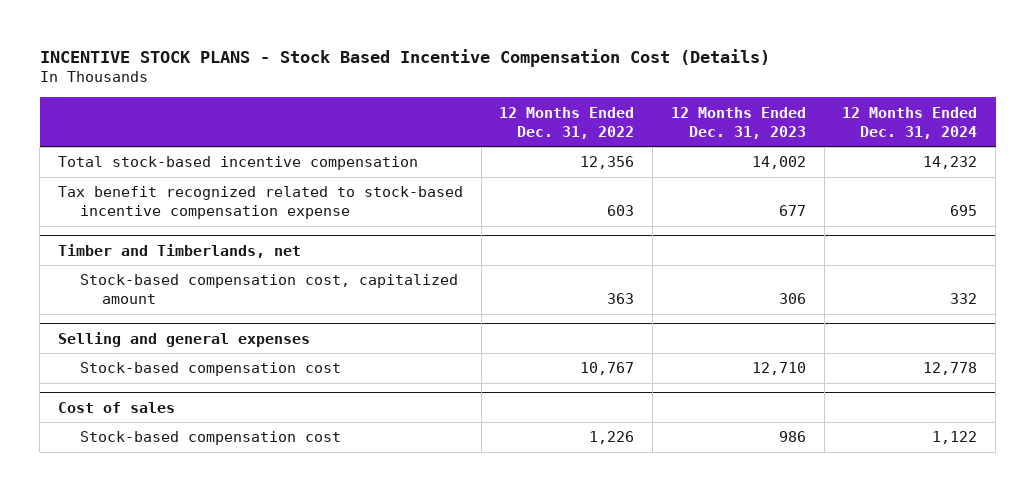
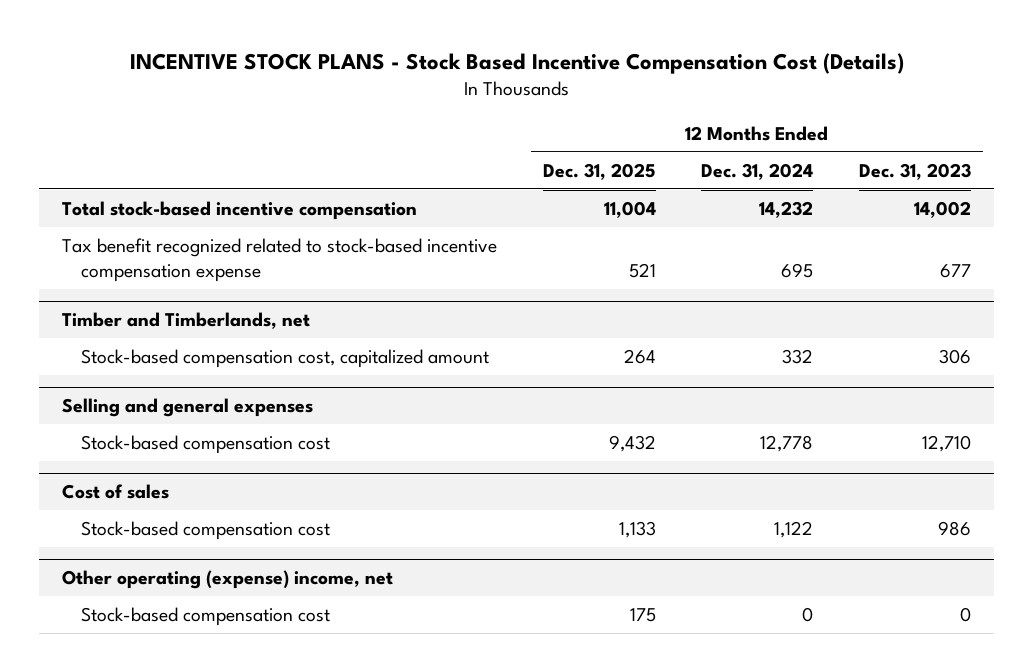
[499,106,635,139] 12 Months Ended Dec. 31, 2022 -> none
none -> [542,162,656,180] Dec. 31, 2025
none -> [62,570,394,590] Other operating (expense) income, net
none -> [80,606,330,626] Stock-based compensation cost

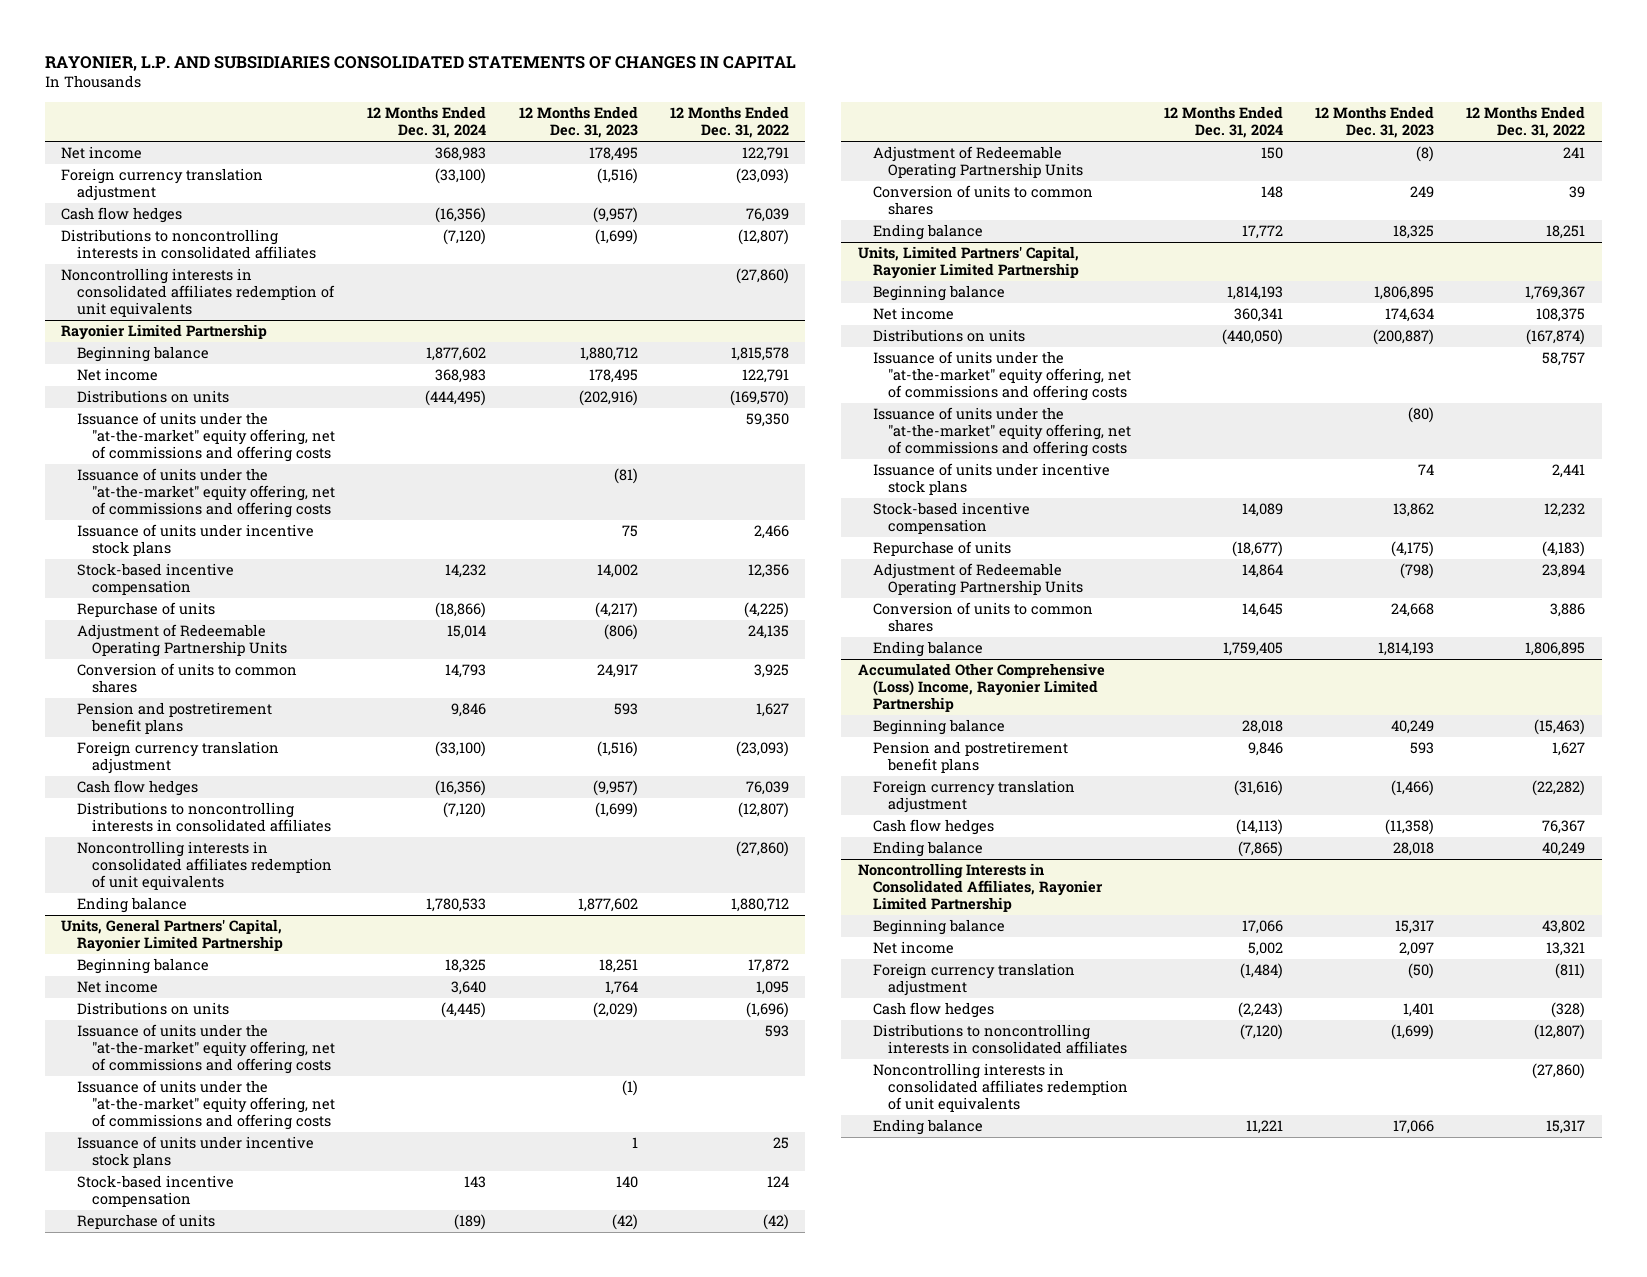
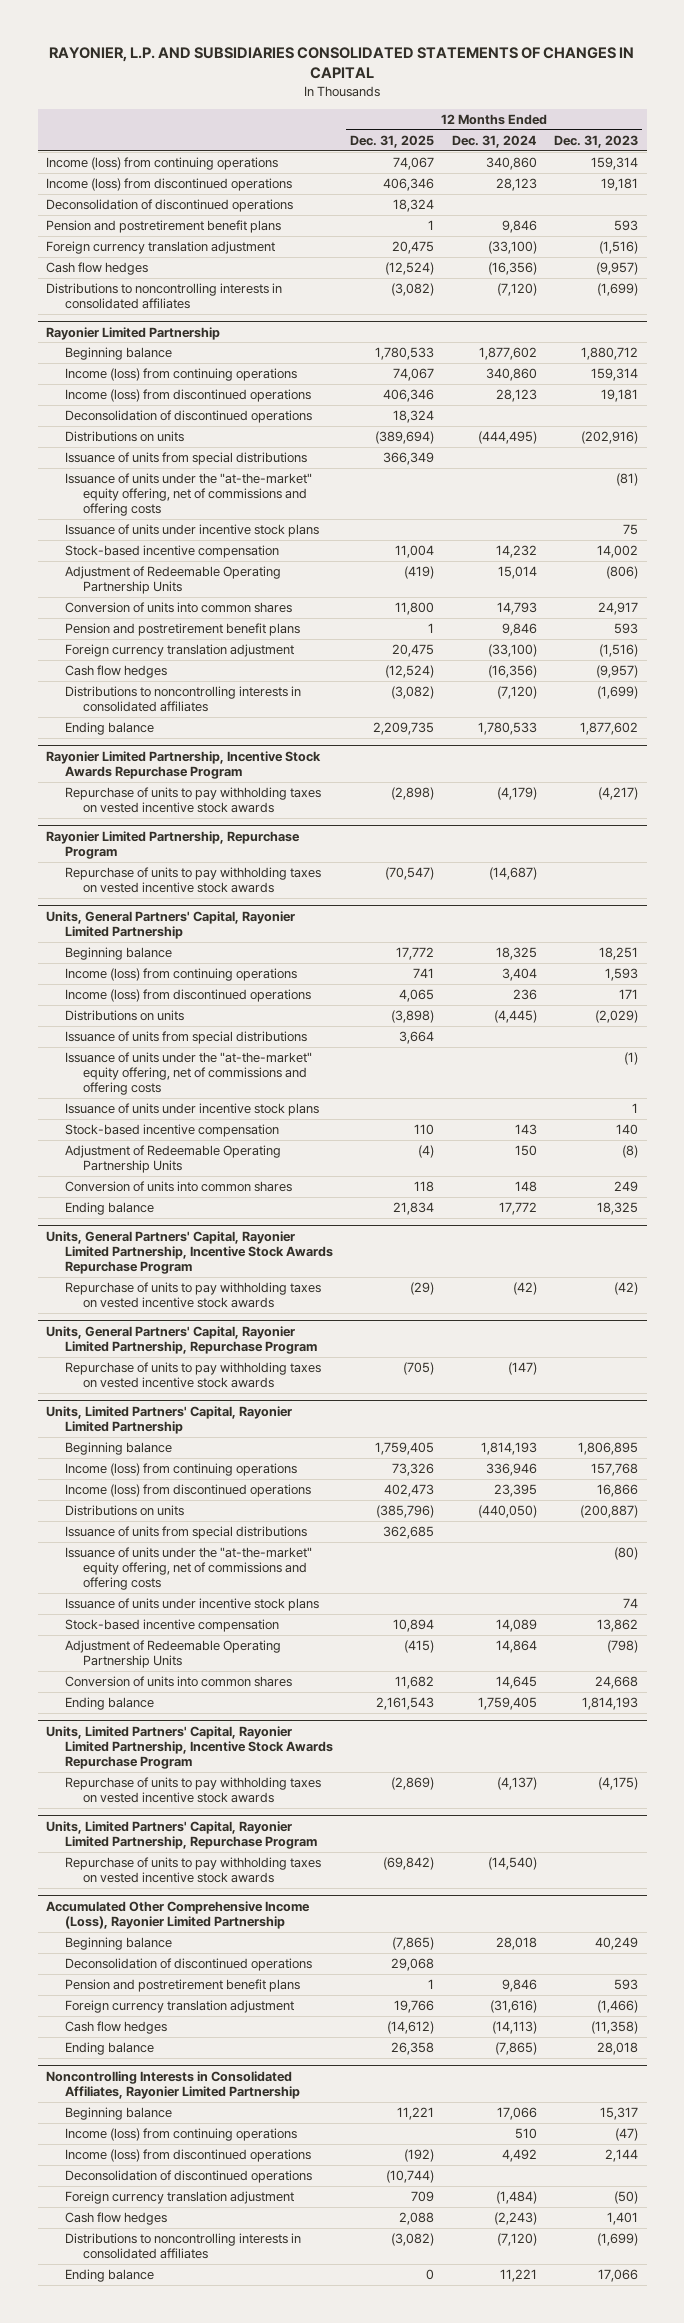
[669,106,789,139] 12 Months Ended Dec. 31, 2022 -> none
none -> [350,135,435,149] Dec. 31, 2025
[61,146,143,160] Net income -> none
none -> [46,157,279,171] Income (loss) from continuing operations
none -> [46,178,293,192] Income (loss) from discontinued operations
none -> [46,199,294,213] Deconsolidation of discontinued operations
none -> [46,220,282,234] Pension and postretirement benefit plans
[61,268,335,318] Noncontrolling interests in consolidated affiliates redemption of unit equivalents -> none
[76,368,158,382] Net income -> none
none -> [64,368,297,382] Income (loss) from continuing operations
none -> [64,389,311,403] Income (loss) from discontinued operations
none -> [64,410,312,424] Deconsolidation of discontinued operations
[76,412,335,463] Issuance of units under the "at-the-market" equity offering, net of commissions and offering costs -> none
none -> [64,452,307,466] Issuance of units from special distributions
[76,602,215,618] Repurchase of units -> none
[76,663,297,694] Conversion of units to common shares -> [64,602,292,614] Conversion of units into common shares
[76,841,332,891] Noncontrolling interests in consolidated affiliates redemption of unit equivalents -> none
none -> [46,750,322,779] Rayonier Limited Partnership, Incentive Stock Awards Repurchase Program
none -> [64,787,321,814] Repurchase of units to pay withholding taxes on vested incentive stock awards
none -> [46,830,301,859] Rayonier Limited Partnership, Repurchase Program
none -> [64,867,321,894] Repurchase of units to pay withholding taxes on vested incentive stock awards
[76,980,158,994] Net income -> none
none -> [64,968,297,982] Income (loss) from continuing operations
none -> [64,989,311,1003] Income (loss) from discontinued operations
[76,1024,335,1075] Issuance of units under the "at-the-market" equity offering, net of commissions and offering costs -> none
none -> [64,1031,307,1045] Issuance of units from special distributions
[76,1214,215,1230] Repurchase of units -> none
[873,185,1094,216] Conversion of units to common shares -> [64,1181,292,1193] Conversion of units into common shares
none -> [46,1230,333,1274] Units, General Partners' Capital, Rayonier Limited Partnership, Incentive Stock Awards Repurchase Program
none -> [64,1282,321,1309] Repurchase of units to pay withholding taxes on vested incentive stock awards
none -> [46,1325,317,1354] Units, General Partners' Capital, Rayonier Limited Partnership, Repurchase Program
none -> [64,1362,321,1389] Repurchase of units to pay withholding taxes on vested incentive stock awards
[873,307,955,321] Net income -> none
none -> [64,1463,297,1477] Income (loss) from continuing operations
none -> [64,1484,311,1498] Income (loss) from discontinued operations
[873,351,1132,402] Issuance of units under the "at-the-market" equity offering, net of commissions and offering costs -> none
none -> [64,1526,307,1540] Issuance of units from special distributions
[873,541,1012,557] Repurchase of units -> none
[873,602,1094,633] Conversion of units to common shares -> [64,1676,292,1688] Conversion of units into common shares
none -> [46,1725,333,1769] Units, Limited Partners' Capital, Rayonier Limited Partnership, Incentive Stock Awards Repurchase Program
none -> [64,1777,321,1804] Repurchase of units to pay withholding taxes on vested incentive stock awards
none -> [46,1820,317,1849] Units, Limited Partners' Capital, Rayonier Limited Partnership, Repurchase Program
none -> [64,1857,321,1884] Repurchase of units to pay withholding taxes on vested incentive stock awards
[857,663,1105,713] Accumulated Other Comprehensive (Loss) Income, Rayonier Limited Partnership -> [46,1900,311,1929] Accumulated Other Comprehensive Income (Loss), Rayonier Limited Partnership
none -> [64,1958,312,1972] Deconsolidation of discontinued operations
[873,941,955,955] Net income -> none
none -> [64,2128,297,2142] Income (loss) from continuing operations
none -> [64,2149,311,2163] Income (loss) from discontinued operations
none -> [64,2170,312,2184] Deconsolidation of discontinued operations
[873,1063,1129,1113] Noncontrolling interests in consolidated affiliates redemption of unit equivalents -> none

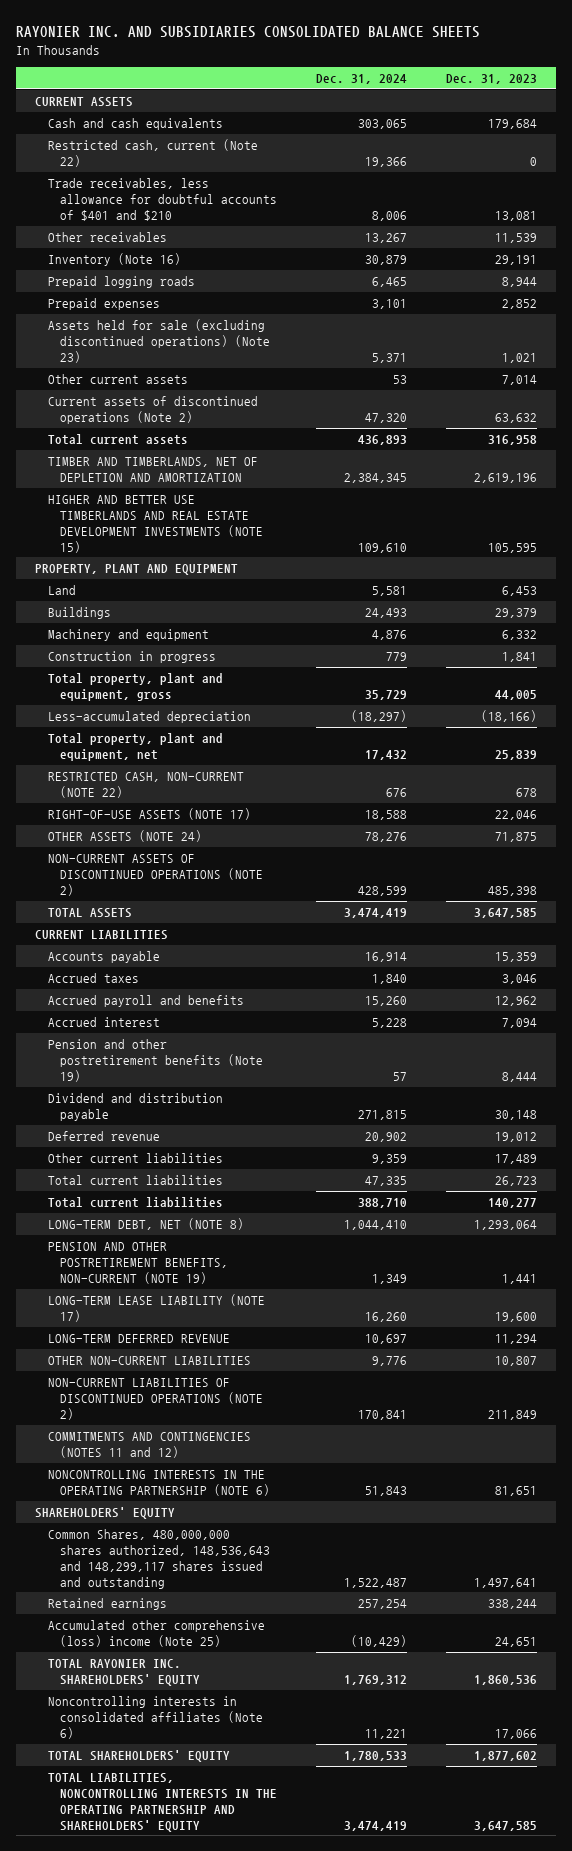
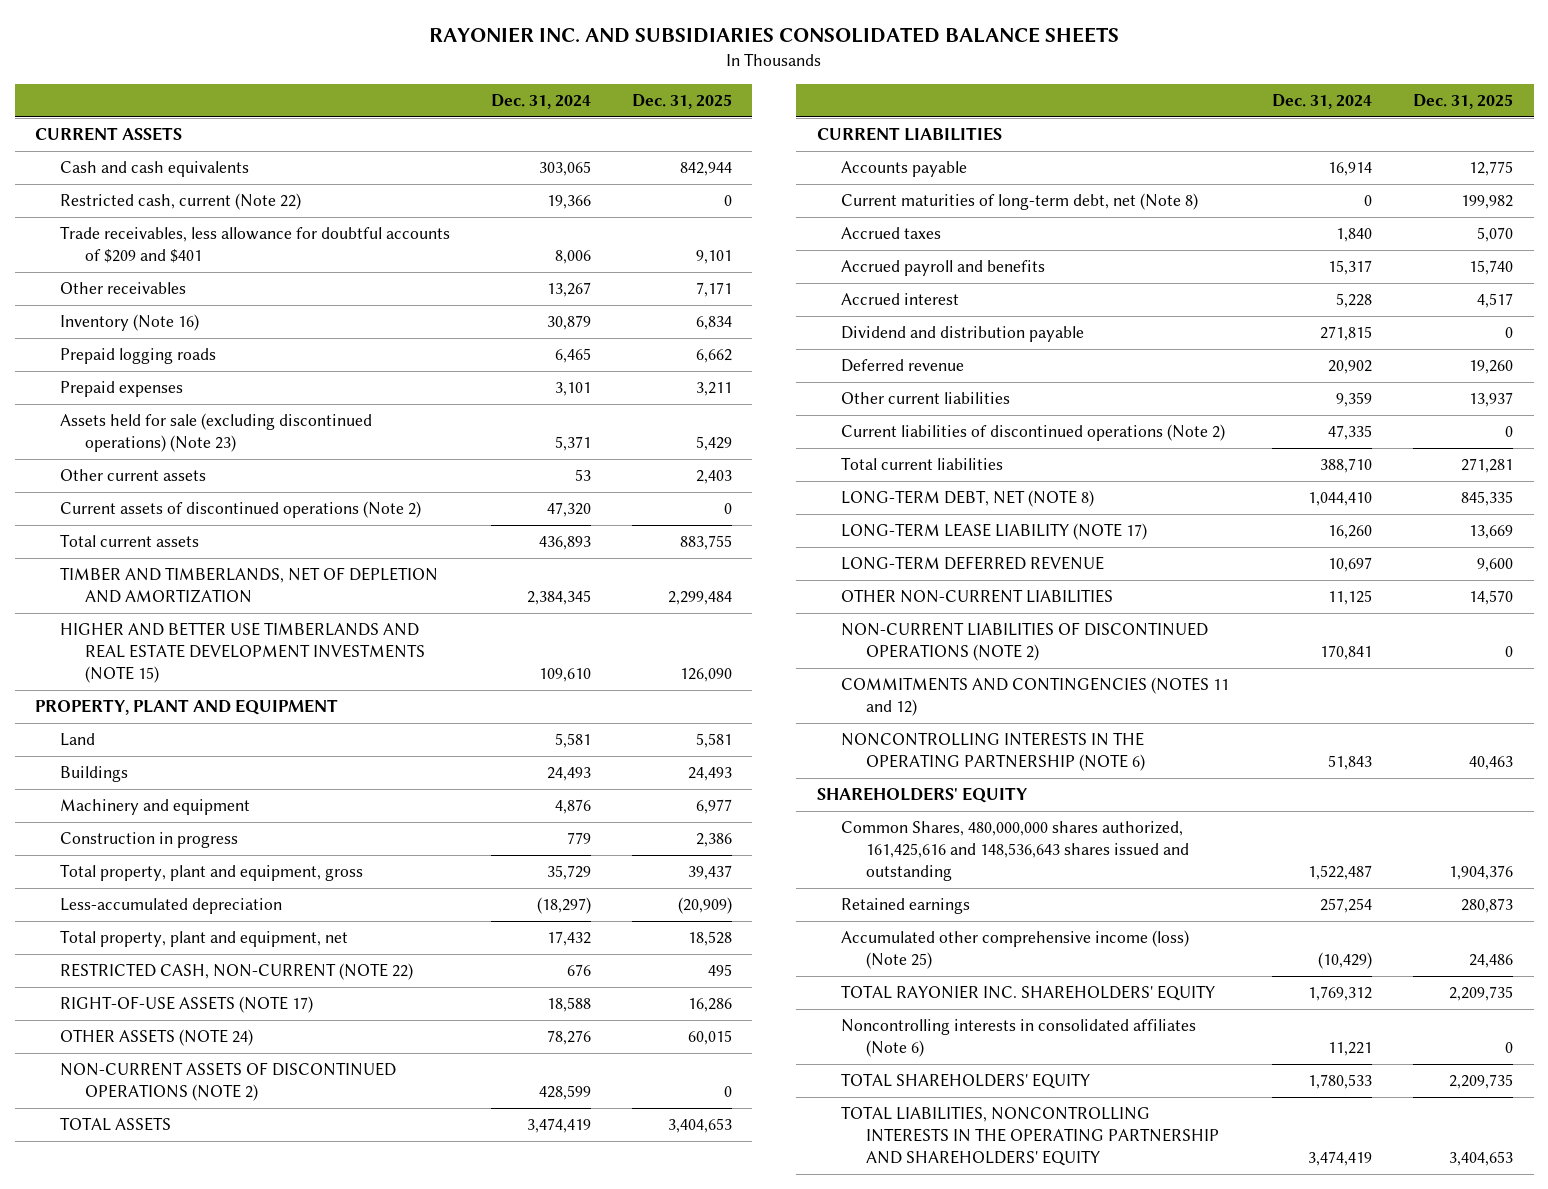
[445,73,537,84] Dec. 31, 2023 -> none
none -> [631,94,732,110] Dec. 31, 2025
[47,178,278,221] Trade receivables, less allowance for doubtful accounts of $401 and $210 -> [59,226,450,264] Trade receivables, less allowance for doubtful accounts of $209 and $401
none -> [841,193,1199,211] Current maturities of long-term debt, net (Note 8)
[365,996,408,1007] 15,260 -> [1328,260,1373,276] 15,317
[47,1039,264,1082] Pension and other postretirement benefits (Note 19) -> none
[47,1175,223,1186] Total current liabilities -> [841,424,1226,442] Current liabilities of discontinued operations (Note 2)
[47,1242,229,1284] PENSION AND OTHER POSTRETIREMENT BENEFITS, NON-CURRENT (NOTE 19) -> none
[372,1356,408,1367] 9,776 -> [1328,590,1373,606] 11,125
[47,1529,271,1589] Common Shares, 480,000,000 shares authorized, 148,536,643 and 148,299,117 shares issued and outstanding -> [841,821,1190,881] Common Shares, 480,000,000 shares authorized, 161,425,616 and 148,536,643 shares issued and outstanding
[47,1620,265,1647] Accumulated other comprehensive (loss) income (Note 25) -> [841,930,1190,970] Accumulated other comprehensive income (loss) (Note 25)

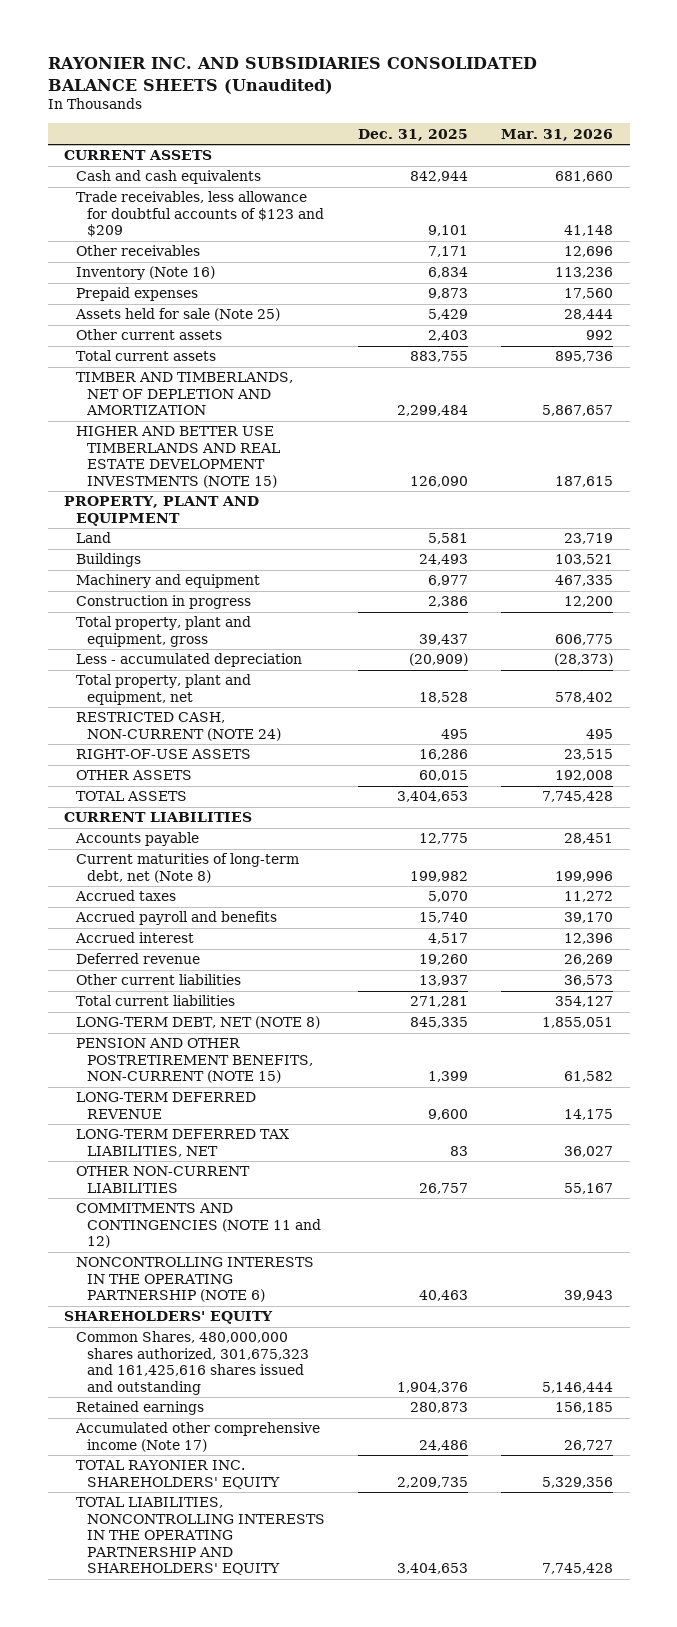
[429,27,1120,44] RAYONIER INC. AND SUBSIDIARIES CONSOLIDATED BALANCE SHEETS -> [47,57,537,94] RAYONIER INC. AND SUBSIDIARIES CONSOLIDATED BALANCE SHEETS (Unaudited)
[490,94,591,110] Dec. 31, 2024 -> none
none -> [501,128,614,141] Mar. 31, 2026
[59,193,301,211] Restricted cash, current (Note 22) -> none
[59,226,450,264] Trade receivables, less allowance for doubtful accounts of $209 and $401 -> [75,191,325,238] Trade receivables, less allowance for doubtful accounts of $123 and $209
[59,348,216,365] Prepaid logging roads -> none
[695,382,732,397] 3,211 -> [428,288,469,300] 9,873
[59,413,372,453] Assets held for sale (excluding discontinued operations) (Note 23) -> [74,308,280,322] Assets held for sale (Note 25)
[59,501,421,519] Current assets of discontinued operations (Note 2) -> none
[59,898,282,915] Less-accumulated depreciation -> [75,653,302,668] Less - accumulated depreciation
[59,1062,396,1102] NON-CURRENT ASSETS OF DISCONTINUED OPERATIONS (NOTE 2) -> none
[59,963,413,981] RESTRICTED CASH, NON-CURRENT (NOTE 22) -> [75,712,282,741] RESTRICTED CASH, NON-CURRENT (NOTE 24)
[59,996,313,1014] RIGHT-OF-USE ASSETS (NOTE 17) -> [75,749,251,760] RIGHT-OF-USE ASSETS
[59,1029,253,1047] OTHER ASSETS (NOTE 24) -> [75,770,192,781] OTHER ASSETS
[841,326,1085,343] Dividend and distribution payable -> none
[841,424,1226,442] Current liabilities of discontinued operations (Note 2) -> none
[841,523,1148,541] LONG-TERM LEASE LIABILITY (NOTE 17) -> none
none -> [75,1038,314,1084] PENSION AND OTHER POSTRETIREMENT BENEFITS, NON-CURRENT (NOTE 15)
[841,622,1209,662] NON-CURRENT LIABILITIES OF DISCONTINUED OPERATIONS (NOTE 2) -> none
none -> [75,1129,289,1157] LONG-TERM DEFERRED TAX LIABILITIES, NET
[1469,590,1514,606] 14,570 -> [419,1182,469,1194] 26,757
[841,677,1230,717] COMMITMENTS AND CONTINGENCIES (NOTES 11 and 12) -> [75,1203,322,1249] COMMITMENTS AND CONTINGENCIES (NOTE 11 and 12)
[841,821,1190,881] Common Shares, 480,000,000 shares authorized, 161,425,616 and 148,536,643 shares issued and outstanding -> [75,1331,310,1395] Common Shares, 480,000,000 shares authorized, 301,675,323 and 161,425,616 shares issued and outstanding
[841,930,1190,970] Accumulated other comprehensive income (loss) (Note 25) -> [74,1422,320,1452] Accumulated other comprehensive income (Note 17)
[841,1019,1197,1058] Noncontrolling interests in consolidated affiliates (Note 6) -> none
[841,1073,1091,1090] TOTAL SHAREHOLDERS' EQUITY -> none

